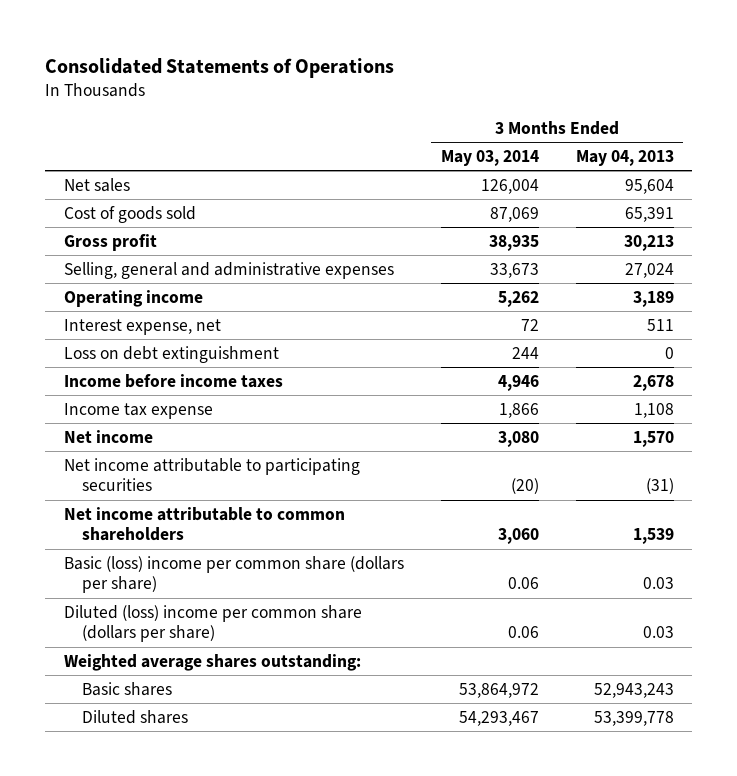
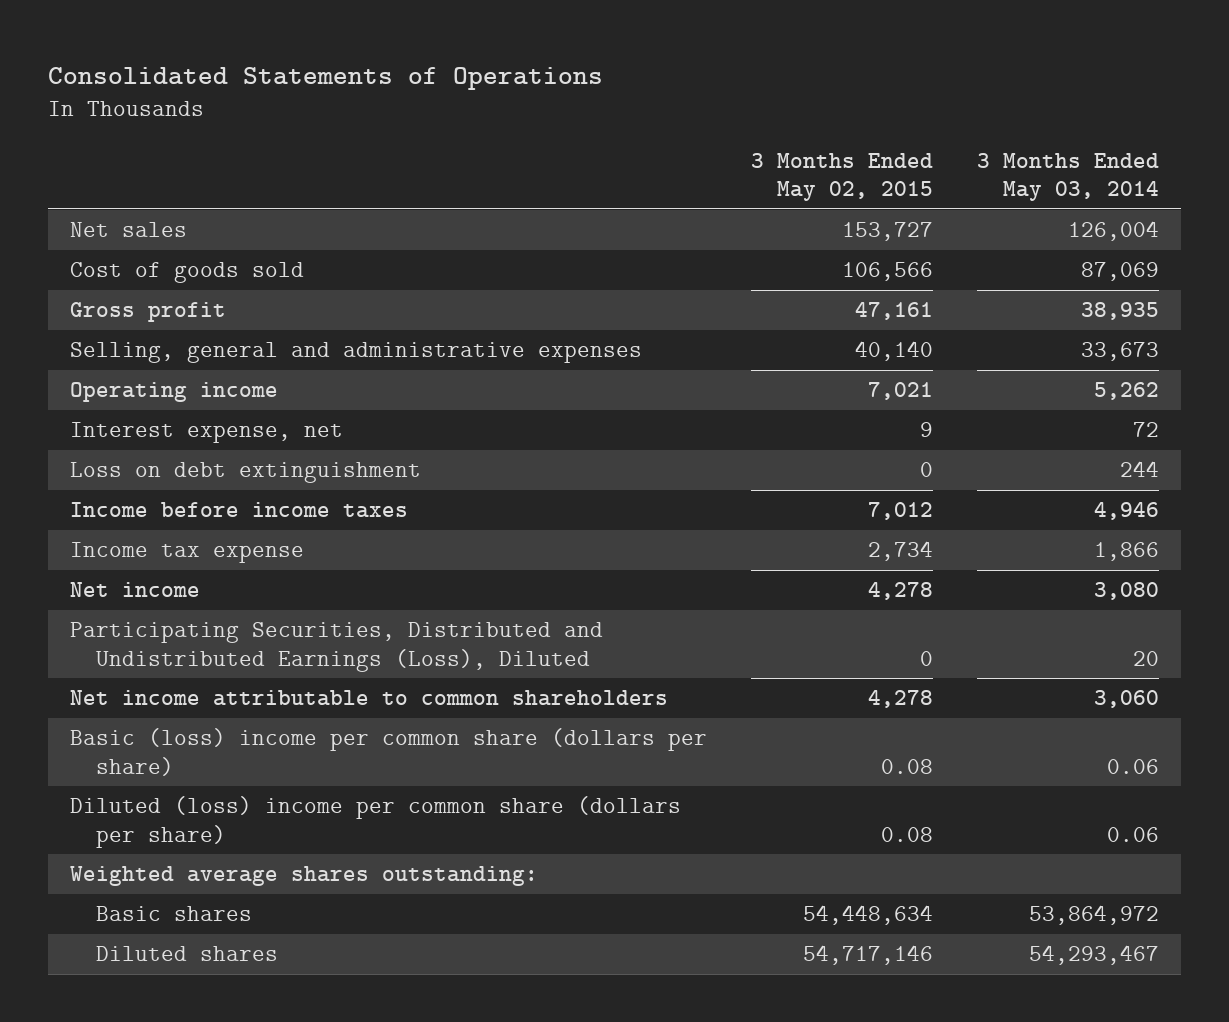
[575,149,674,166] May 04, 2013 -> none
none -> [750,152,933,201] 3 Months Ended May 02, 2015
[63,457,360,492] Net income attributable to participating securities -> none
none -> [69,622,603,672] Participating Securities, Distributed and Undistributed Earnings (Loss), Diluted

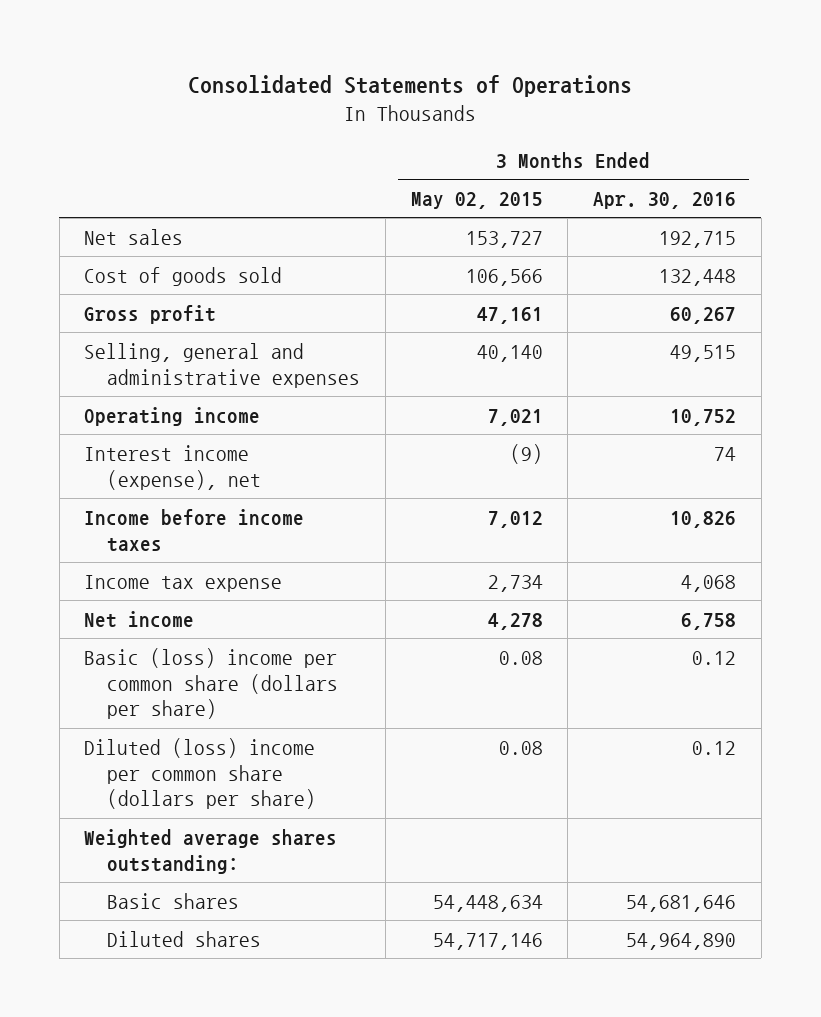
[977,152,1160,201] 3 Months Ended May 03, 2014 -> none
none -> [593,191,737,209] Apr. 30, 2016
[69,462,421,484] Loss on debt extinguishment -> none
[69,422,343,444] Interest expense, net -> [84,444,262,490] Interest income (expense), net
[919,422,933,438] 9 -> [509,443,543,464] (9)
[69,622,603,672] Participating Securities, Distributed and Undistributed Earnings (Loss), Diluted -> none
[69,690,668,707] Net income attributable to common shareholders -> none

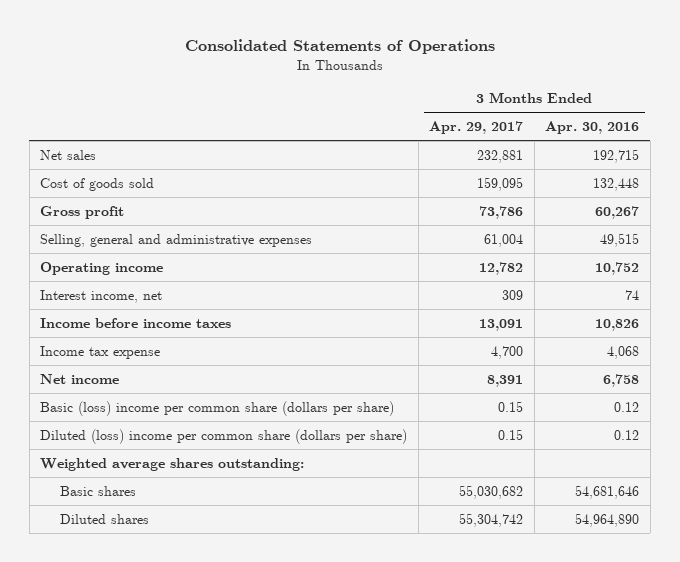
[410,191,543,209] May 02, 2015 -> none
none -> [429,120,524,134] Apr. 29, 2017
[84,444,262,490] Interest income (expense), net -> [40,289,163,303] Interest income, net

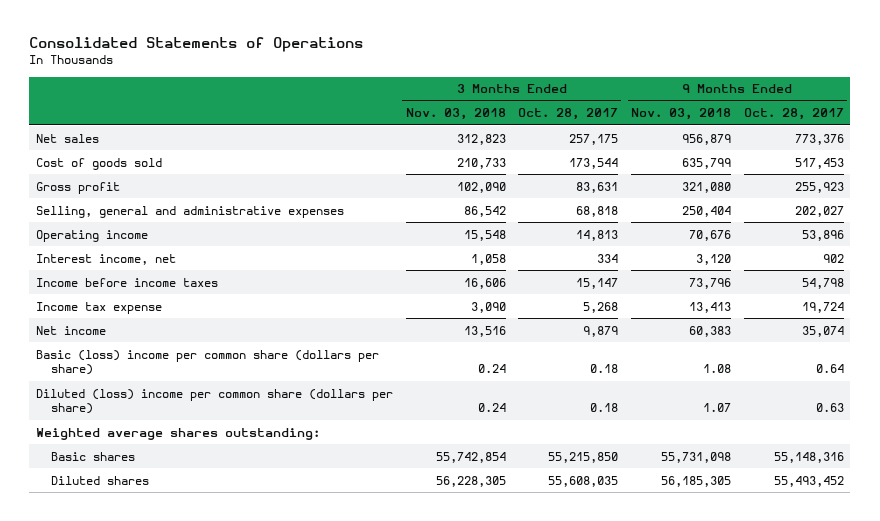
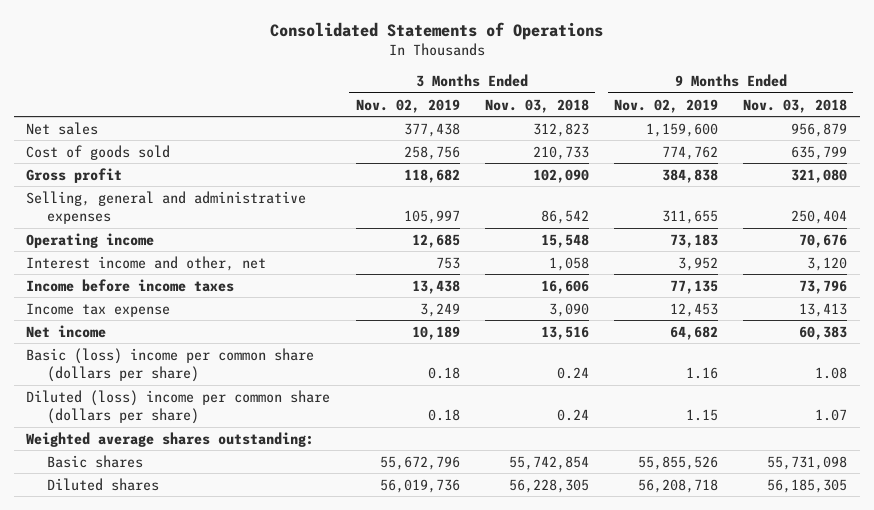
[518,108,619,121] Oct. 28, 2017 -> none
[743,108,844,121] Oct. 28, 2017 -> none
none -> [355,98,460,113] Nov. 02, 2019
none -> [613,98,718,113] Nov. 02, 2019
[35,253,176,265] Interest income, net -> [26,255,267,271] Interest income and other, net

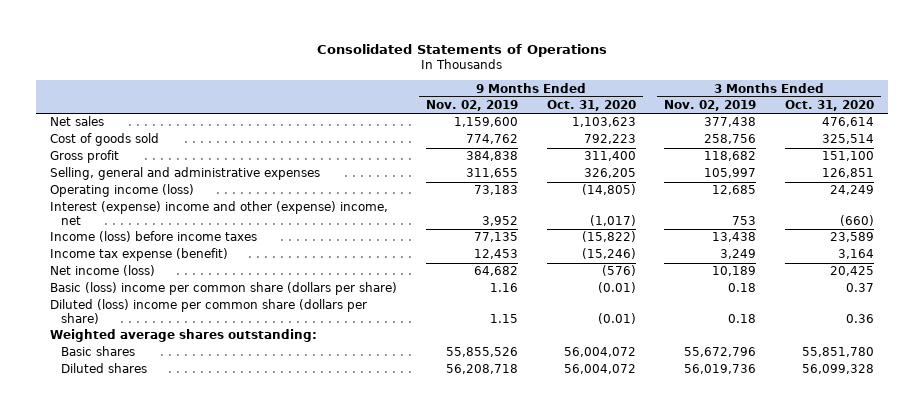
[484,98,589,113] Nov. 03, 2018 -> none
[743,98,848,113] Nov. 03, 2018 -> none
none -> [546,100,636,112] Oct. 31, 2020
none -> [784,100,874,112] Oct. 31, 2020
[26,232,155,248] Operating income -> [50,184,195,198] Operating income (loss)
[26,255,267,271] Interest income and other, net -> [50,201,389,225] Interest (expense) income and other (expense) income, net
[26,278,235,292] Income before income taxes -> [50,231,258,243] Income (loss) before income taxes
[26,302,171,317] Income tax expense -> [50,248,229,262] Income tax expense (benefit)
[26,324,107,338] Net income -> [50,265,156,277] Net income (loss)

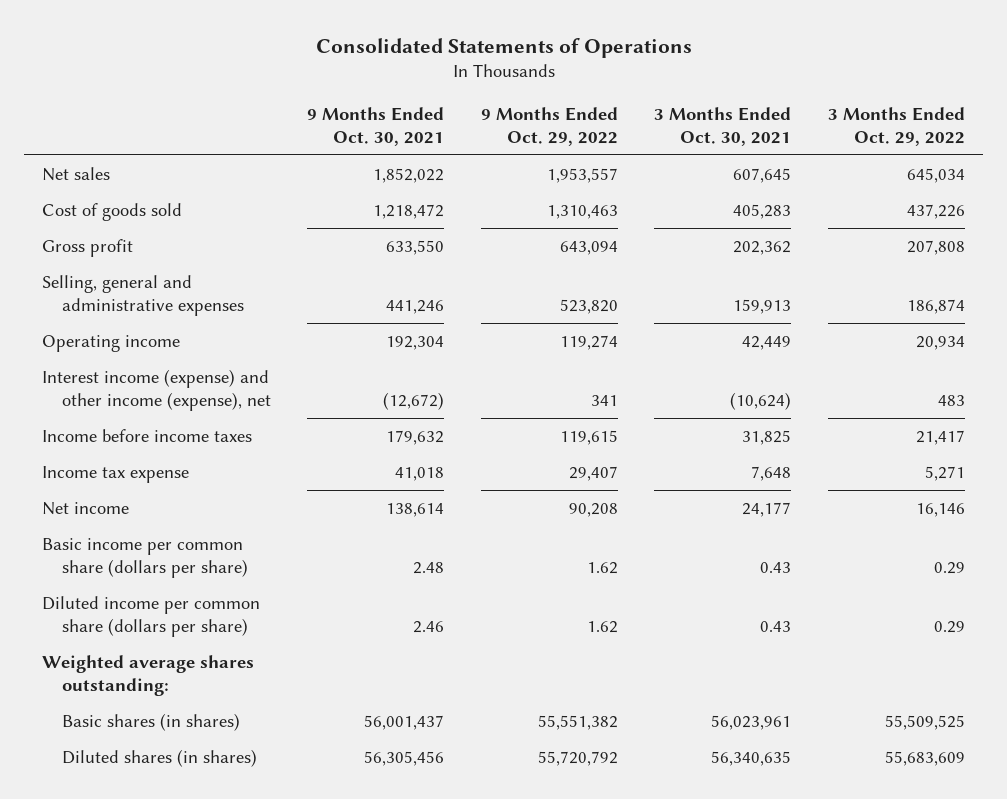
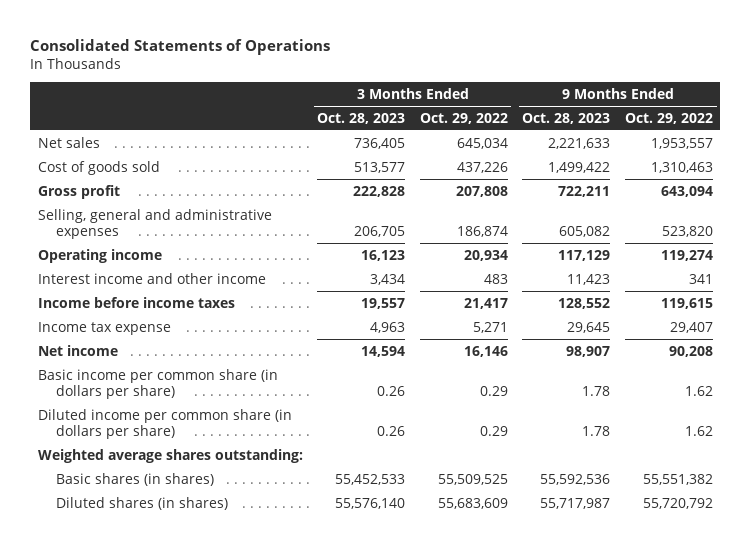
[307,106,445,146] 9 Months Ended Oct. 30, 2021 -> none
[654,106,792,146] 3 Months Ended Oct. 30, 2021 -> none
none -> [317,112,406,124] Oct. 28, 2023
none -> [522,112,611,124] Oct. 28, 2023
[42,369,271,411] Interest income (expense) and other income (expense), net -> [37,272,266,284] Interest income and other income
[42,538,248,578] Basic income per common share (dollars per share) -> [37,368,278,399] Basic income per common share (in dollars per share)
[42,596,261,637] Diluted income per common share (dollars per share) -> [37,408,292,439] Diluted income per common share (in dollars per share)

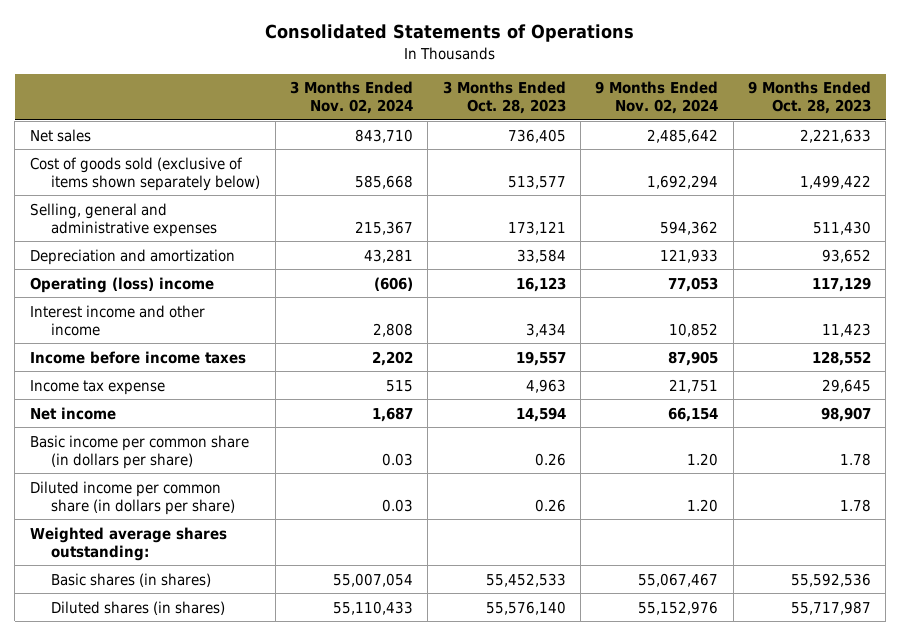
[419,112,508,124] Oct. 29, 2022 -> none
[624,112,713,124] Oct. 29, 2022 -> none
none -> [289,81,413,115] 3 Months Ended Nov. 02, 2024
none -> [595,81,719,115] 9 Months Ended Nov. 02, 2024
[37,184,120,199] Gross profit -> none
[37,160,160,175] Cost of goods sold -> [29,156,261,191] Cost of goods sold (exclusive of items shown separately below)
[354,225,406,237] 206,705 -> [507,220,566,235] 173,121
[559,225,611,237] 605,082 -> [813,220,872,235] 511,430
none -> [29,248,235,265] Depreciation and amortization
[37,248,162,263] Operating income -> [29,276,214,293] Operating (loss) income

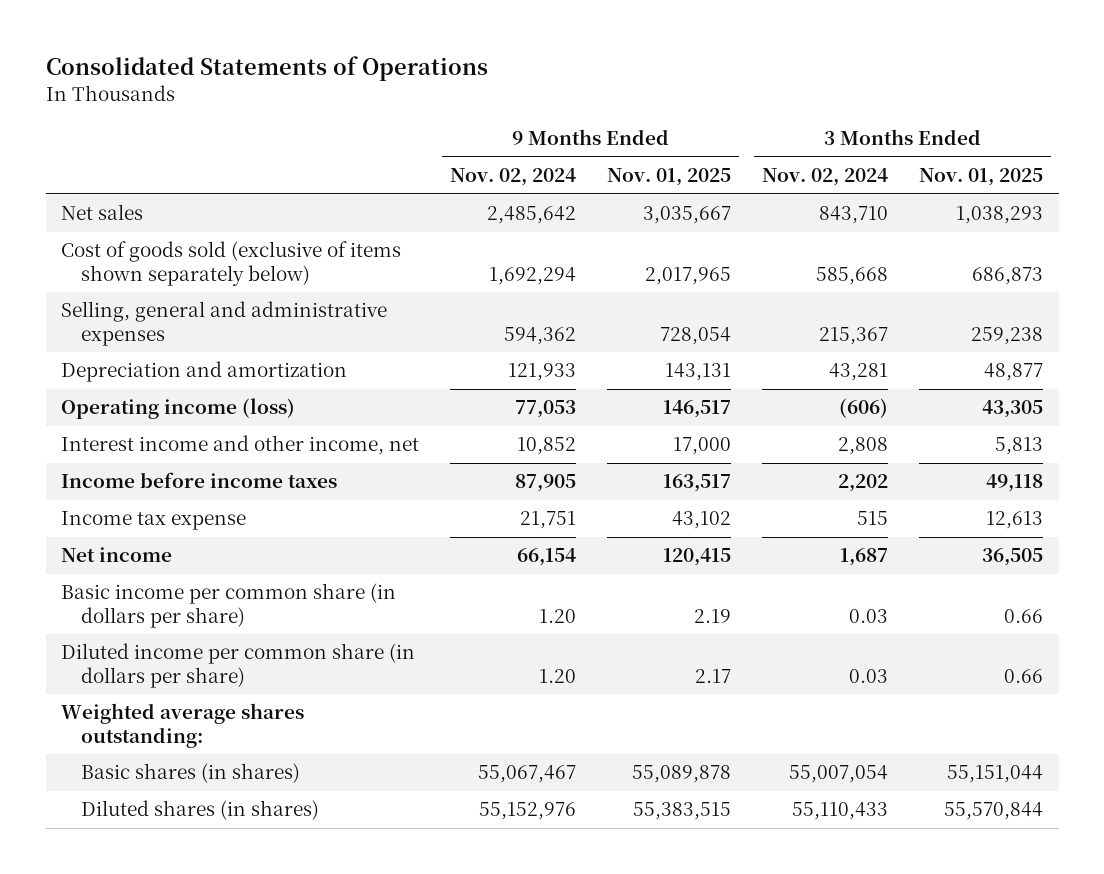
[442,81,566,115] 3 Months Ended Oct. 28, 2023 -> none
[748,81,872,115] 9 Months Ended Oct. 28, 2023 -> none
none -> [607,168,732,187] Nov. 01, 2025
none -> [919,168,1044,187] Nov. 01, 2025
[29,276,214,293] Operating (loss) income -> [61,398,296,420] Operating income (loss)
[29,304,205,336] Interest income and other income -> [61,435,420,456] Interest income and other income, net

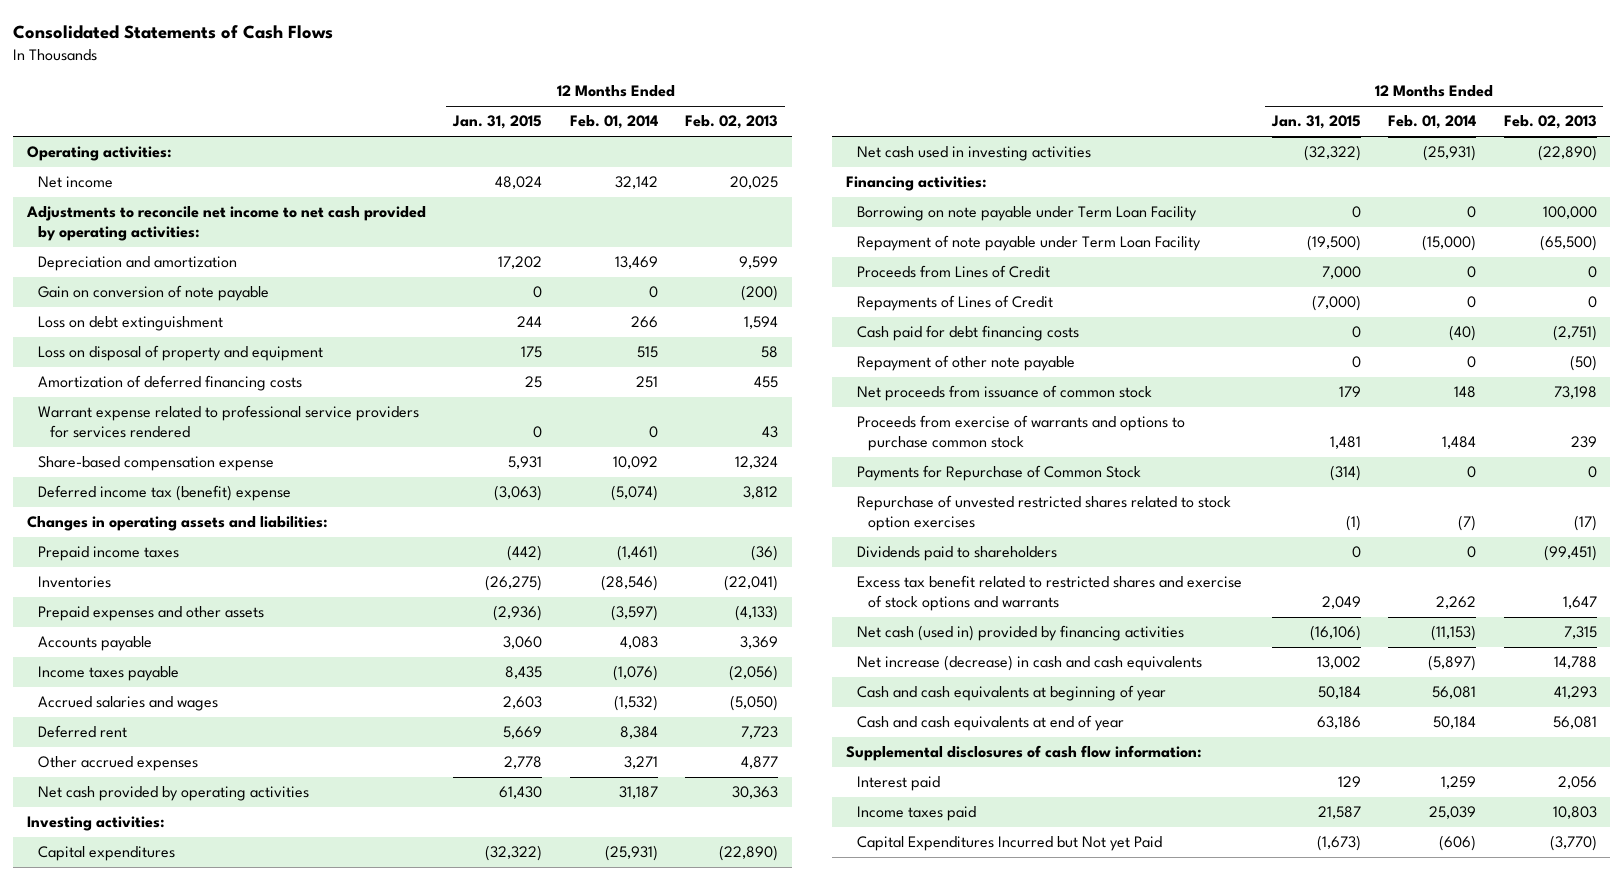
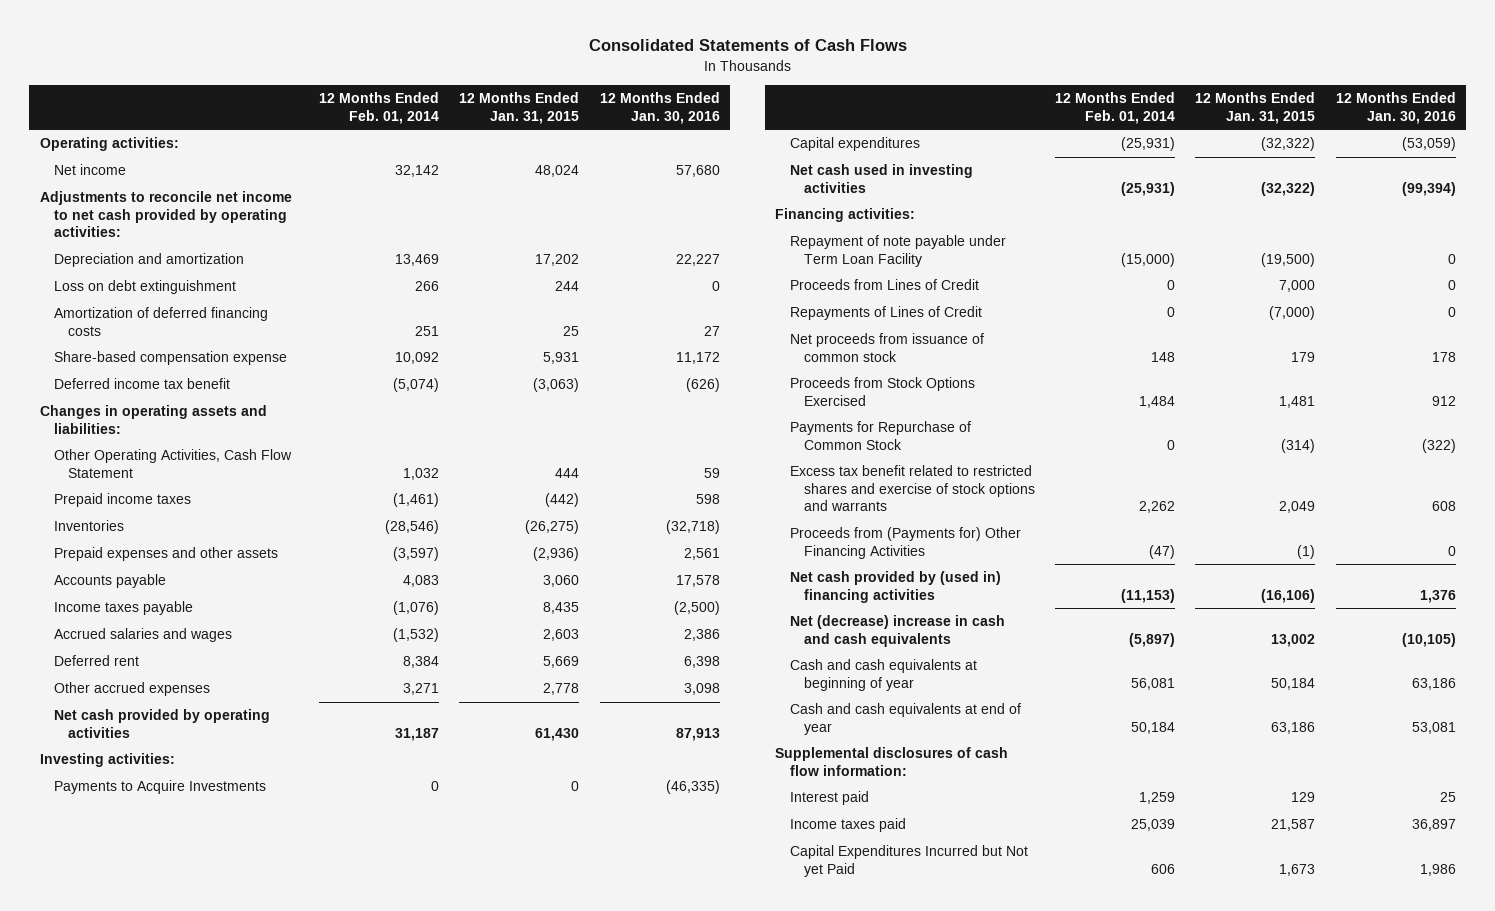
[684,115,778,130] Feb. 02, 2013 -> none
none -> [599,92,720,124] 12 Months Ended Jan. 30, 2016
[38,285,270,302] Gain on conversion of note payable -> none
[38,345,324,362] Loss on disposal of property and equipment -> none
[38,405,420,439] Warrant expense related to professional service providers for services rendered -> none
[38,485,292,502] Deferred income tax (benefit) expense -> [53,378,230,390] Deferred income tax benefit
none -> [53,449,292,478] Other Operating Activities, Cash Flow Statement
none -> [53,780,266,795] Payments to Acquire Investments
[856,206,1197,222] Borrowing on note payable under Term Loan Facility -> none
[856,325,1079,342] Cash paid for debt financing costs -> none
[856,355,1075,372] Repayment of other note payable -> none
[856,415,1185,452] Proceeds from exercise of warrants and options to purchase common stock -> [789,377,975,406] Proceeds from Stock Options Exercised
[856,495,1231,532] Repurchase of unvested restricted shares related to stock option exercises -> none
[856,546,1057,562] Dividends paid to shareholders -> none
none -> [789,527,1021,559] Proceeds from (Payments for) Other Financing Activities
[856,625,1184,642] Net cash (used in) provided by financing activities -> [789,571,1001,603] Net cash provided by (used in) financing activities
[856,655,1202,672] Net increase (decrease) in cash and cash equivalents -> [789,615,1005,647] Net (decrease) increase in cash and cash equivalents
[1316,835,1361,852] (1,673) -> [1279,863,1316,876] 1,673
[1439,835,1477,852] (606) -> [1151,863,1176,874] 606

